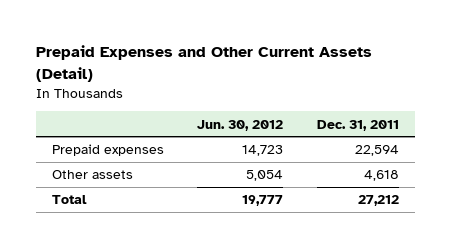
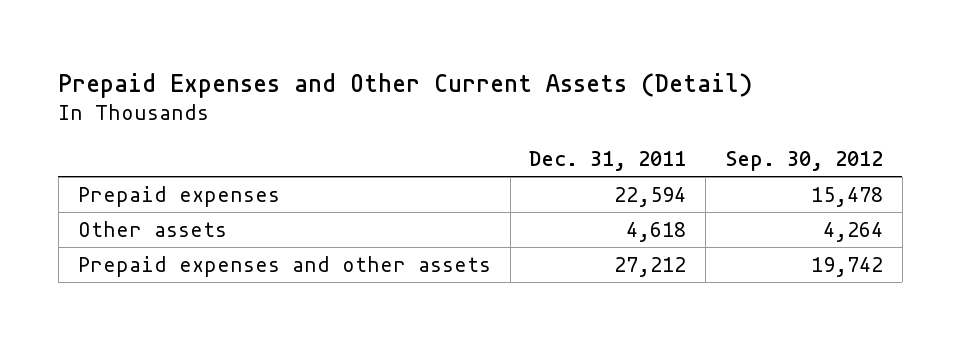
[197,119,284,131] Jun. 30, 2012 -> none
none -> [725,151,884,172] Sep. 30, 2012
[52,195,88,205] Total -> [77,255,491,277] Prepaid expenses and other assets

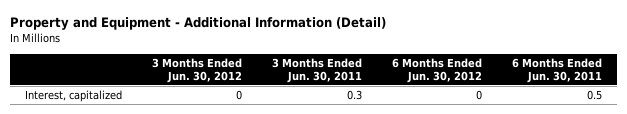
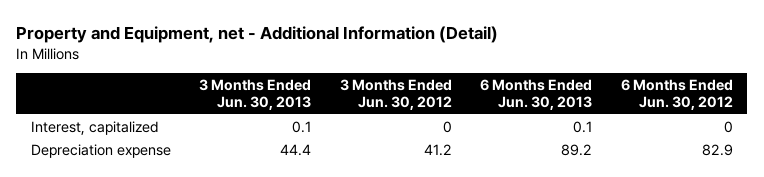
[10,17,387,31] Property and Equipment - Additional Information (Detail) -> [16,25,499,43] Property and Equipment, net - Additional Information (Detail)
[272,57,363,83] 3 Months Ended Jun. 30, 2011 -> none
[512,57,603,83] 6 Months Ended Jun. 30, 2011 -> none
none -> [199,78,312,111] 3 Months Ended Jun. 30, 2013
none -> [480,78,593,111] 6 Months Ended Jun. 30, 2013
none -> [30,143,171,158] Depreciation expense

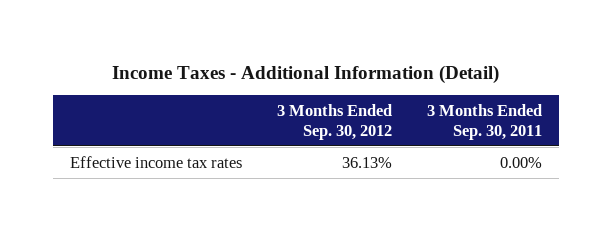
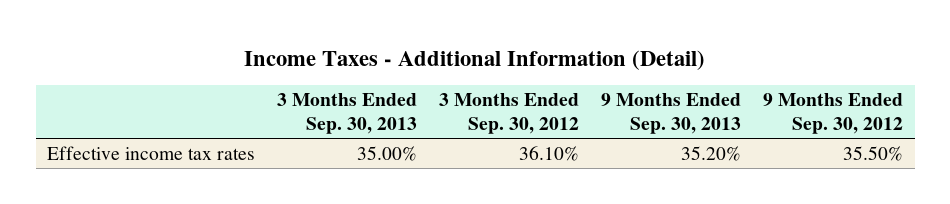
[426,104,542,140] 3 Months Ended Sep. 30, 2011 -> none
none -> [277,93,418,135] 3 Months Ended Sep. 30, 2013
none -> [601,93,742,135] 9 Months Ended Sep. 30, 2013
none -> [763,93,904,135] 9 Months Ended Sep. 30, 2012
[341,156,392,168] 36.13% -> [519,145,580,161] 36.10%

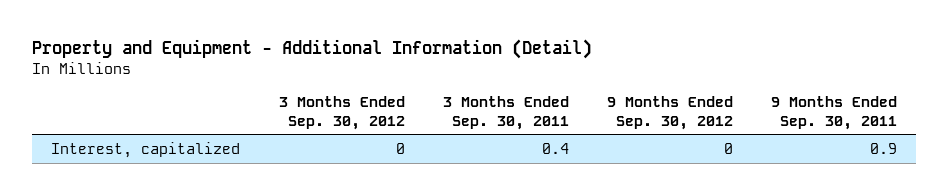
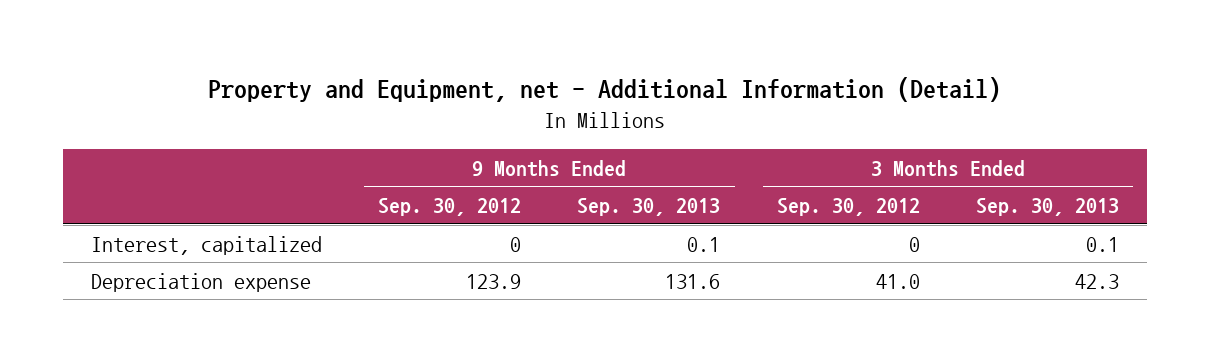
[32,39,593,60] Property and Equipment - Additional Information (Detail) -> [207,76,1001,102] Property and Equipment, net - Additional Information (Detail)
[442,96,569,130] 3 Months Ended Sep. 30, 2011 -> none
[771,96,898,130] 9 Months Ended Sep. 30, 2011 -> none
none -> [577,198,721,217] Sep. 30, 2013
none -> [976,198,1120,217] Sep. 30, 2013
none -> [90,272,311,292] Depreciation expense

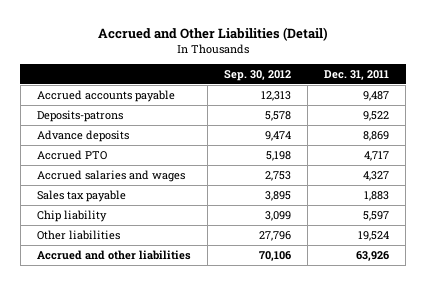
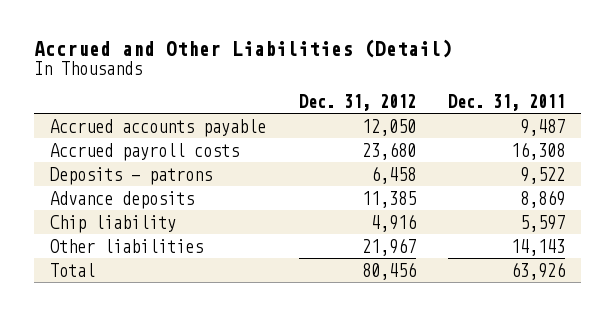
[223,69,291,81] Sep. 30, 2012 -> none
none -> [298,93,416,111] Dec. 31, 2012
none -> [50,142,240,161] Accrued payroll costs
[36,110,123,123] Deposits-patrons -> [50,166,213,185] Deposits - patrons
[36,150,107,161] Accrued PTO -> none
[36,170,185,183] Accrued salaries and wages -> none
[36,190,126,203] Sales tax payable -> none
[357,231,389,242] 19,524 -> [510,238,565,256] 14,143
[36,250,191,261] Accrued and other liabilities -> [50,262,96,277] Total

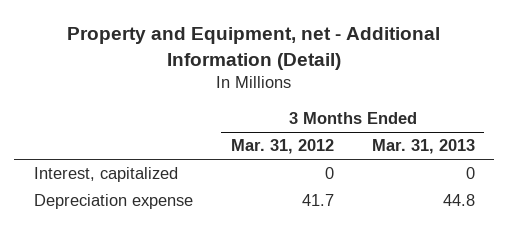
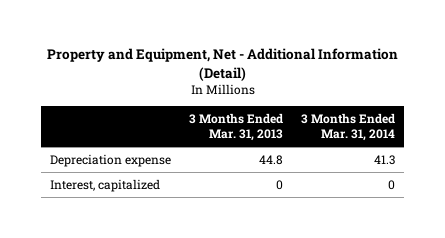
[67,27,441,70] Property and Equipment, net - Additional Information (Detail) -> [46,48,398,81] Property and Equipment, Net - Additional Information (Detail)
[230,139,334,155] Mar. 31, 2012 -> none
none -> [301,112,396,142] 3 Months Ended Mar. 31, 2014
[33,167,178,183] Interest, capitalized -> [49,178,160,192] Interest, capitalized

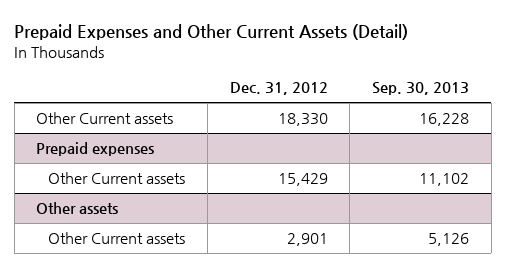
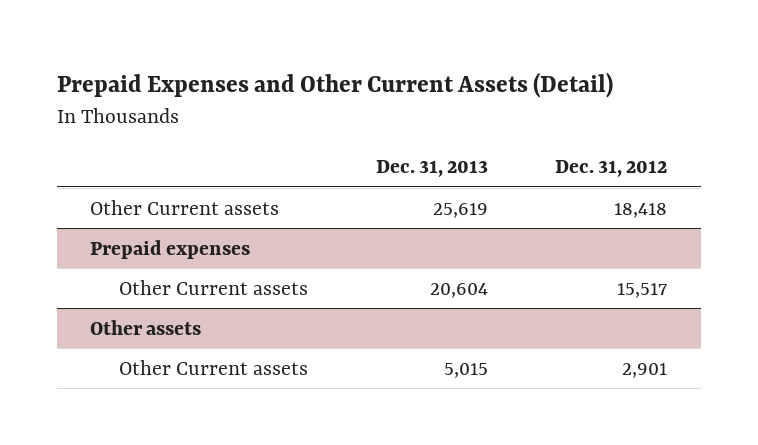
[372,82,470,96] Sep. 30, 2013 -> none
none -> [375,159,488,177] Dec. 31, 2013
[277,113,328,127] 18,330 -> [614,202,668,218] 18,418
[277,173,328,187] 15,429 -> [617,282,668,298] 15,517

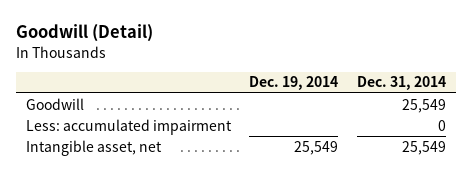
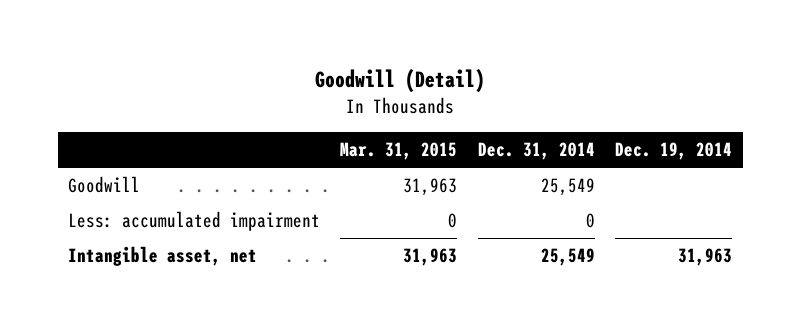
none -> [340,142,458,161] Mar. 31, 2015
[294,140,339,155] 25,549 -> [678,248,733,267] 31,963

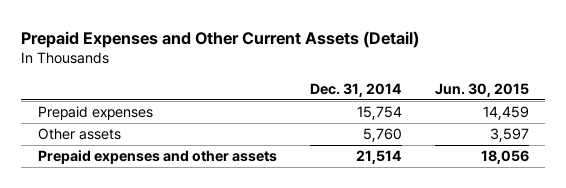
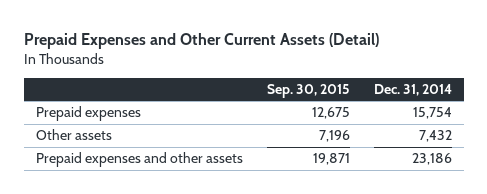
[434,82,529,97] Jun. 30, 2015 -> none
none -> [266,83,350,98] Sep. 30, 2015
[362,128,402,143] 5,760 -> [418,130,452,143] 7,432
[355,150,402,165] 21,514 -> [411,153,452,166] 23,186

